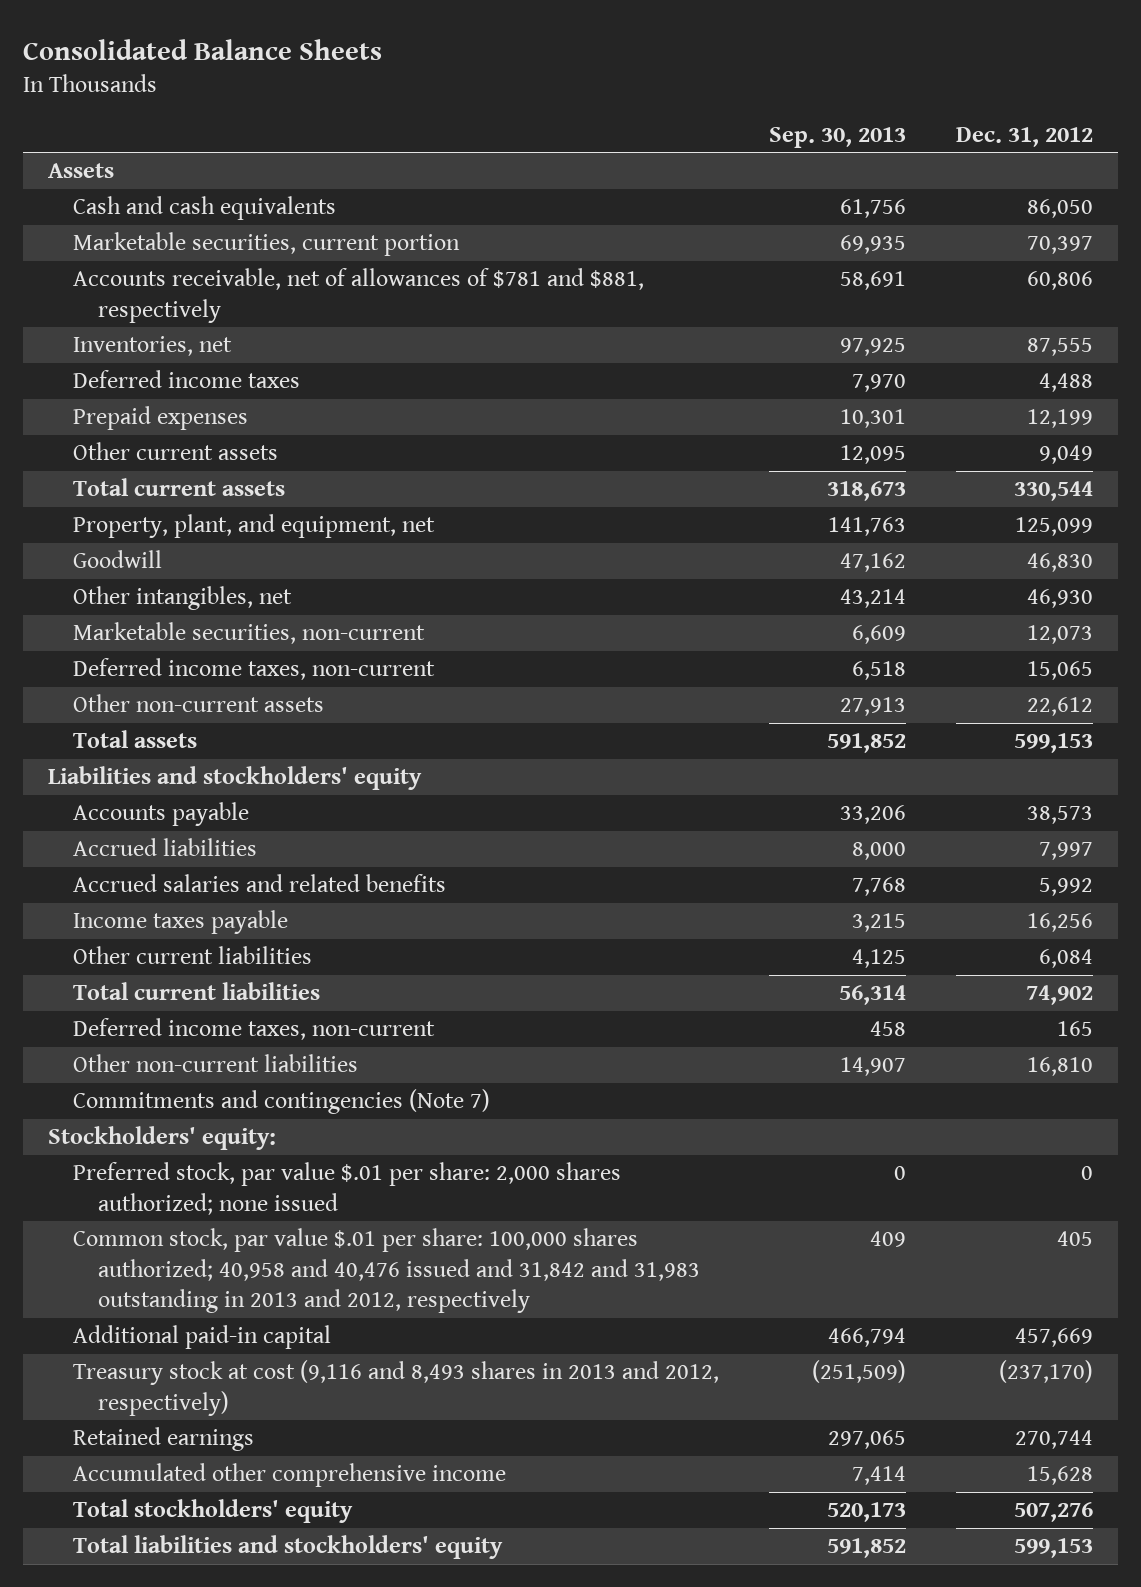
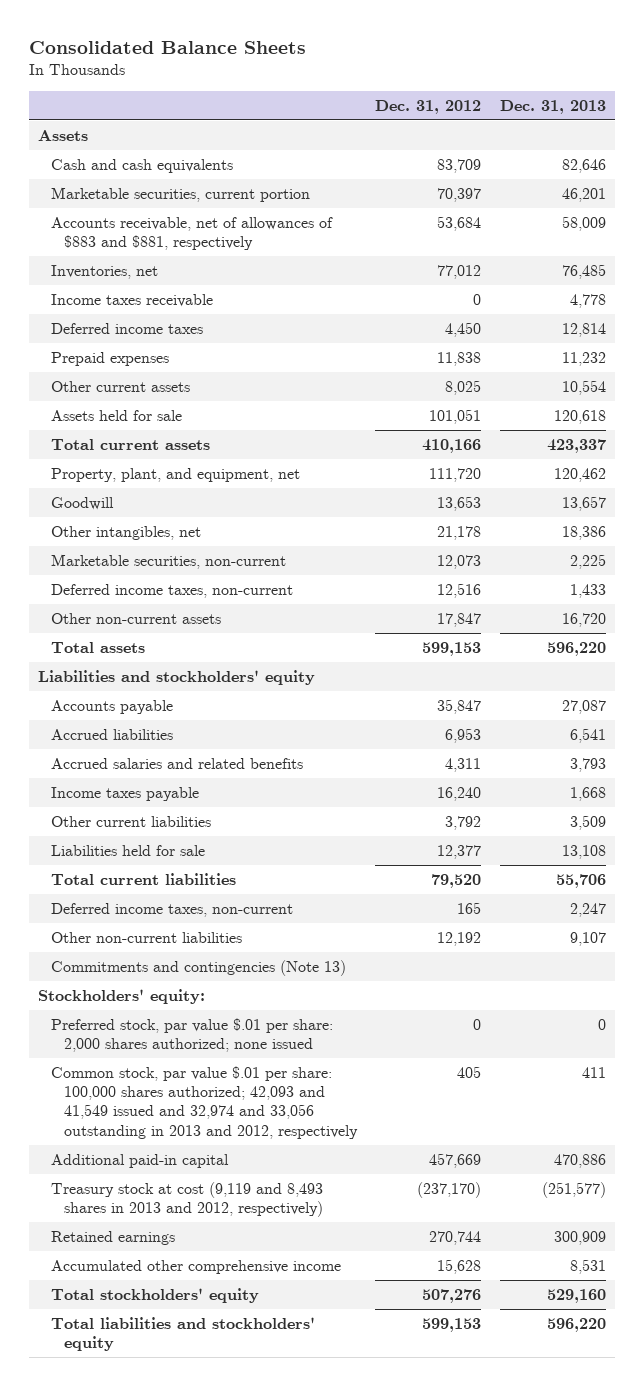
[769,126,907,148] Sep. 30, 2013 -> none
none -> [499,100,606,115] Dec. 31, 2013
[1026,199,1093,219] 86,050 -> [437,158,482,173] 83,709
[73,268,645,323] Accounts receivable, net of allowances of $781 and $881, respectively -> [50,216,333,251] Accounts receivable, net of allowances of $883 and $881, respectively
[1026,271,1093,291] 60,806 -> [437,215,482,231] 53,684
[1026,338,1093,357] 87,555 -> [437,264,482,279] 77,012
none -> [50,293,213,307] Income taxes receivable
[1038,373,1093,393] 4,488 -> [445,321,482,337] 4,450
[1026,409,1093,429] 12,199 -> [437,351,482,366] 11,838
[1038,445,1093,465] 9,049 -> [445,379,482,395] 8,025
none -> [50,409,182,421] Assets held for sale
[1013,481,1093,502] 330,544 -> [422,438,482,453] 410,166
[1014,517,1093,537] 125,099 -> [429,467,482,482] 111,720
[1026,553,1093,573] 46,830 -> [437,495,482,511] 13,653
[1026,589,1093,609] 46,930 -> [437,525,482,540] 21,178
[1026,661,1093,681] 15,065 -> [437,582,482,598] 12,516
[1026,697,1093,717] 22,612 -> [437,612,482,627] 17,847
[1026,806,1093,825] 38,573 -> [437,698,482,714] 35,847
[1038,842,1093,861] 7,997 -> [445,727,482,743] 6,953
[1038,878,1093,897] 5,992 -> [445,757,482,772] 4,311
[1026,913,1093,933] 16,256 -> [437,786,482,801] 16,240
[1038,949,1093,969] 6,084 -> [445,815,482,830] 3,792
none -> [50,844,205,856] Liabilities held for sale
[1025,985,1093,1006] 74,902 -> [431,873,482,888] 79,520
[1026,1057,1093,1077] 16,810 -> [437,931,482,946] 12,192
[73,1089,491,1115] Commitments and contingencies (Note 7) -> [50,959,346,976] Commitments and contingencies (Note 13)
[73,1228,701,1314] Common stock, par value $.01 per share: 100,000 shares authorized; 40,958 and 40,476 issued and 31,842 and 31,983 outstanding in 2013 and 2012, respectively -> [50,1065,358,1139] Common stock, par value $.01 per share: 100,000 shares authorized; 42,093 and 41,549 issued and 32,974 and 33,056 outstanding in 2013 and 2012, respectively
[73,1360,720,1416] Treasury stock at cost (9,116 and 8,493 shares in 2013 and 2012, respectively) -> [50,1181,323,1218] Treasury stock at cost (9,119 and 8,493 shares in 2013 and 2012, respectively)

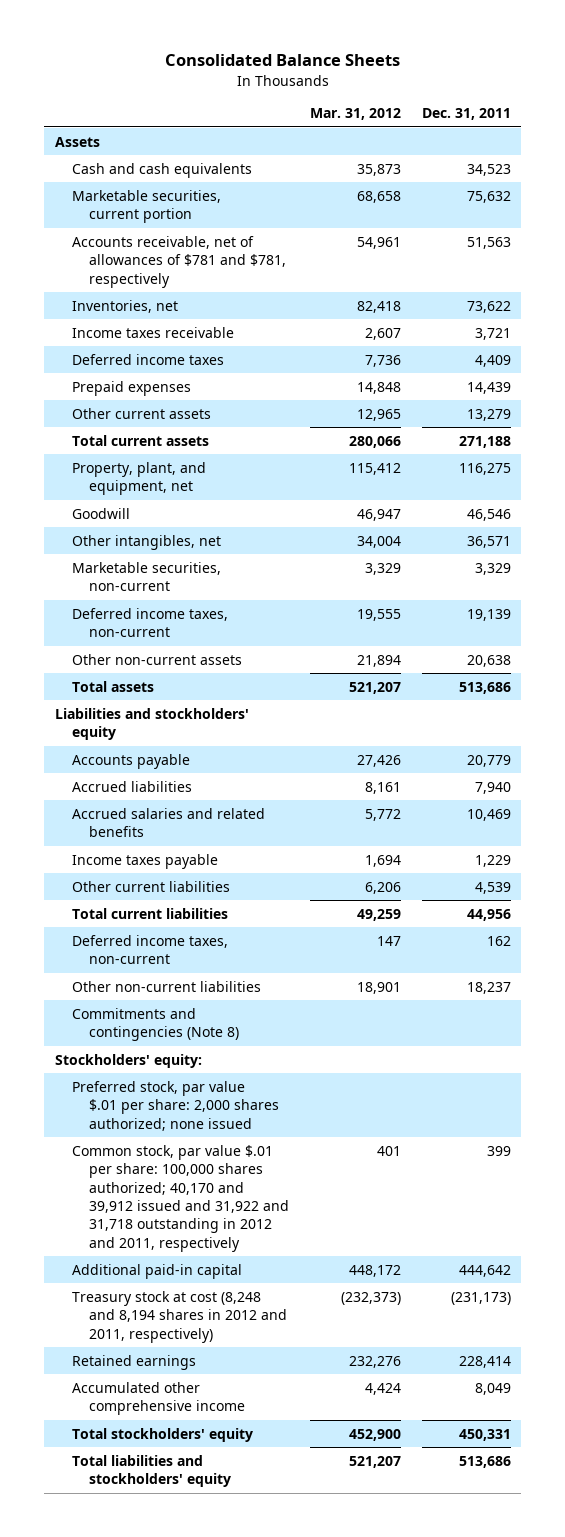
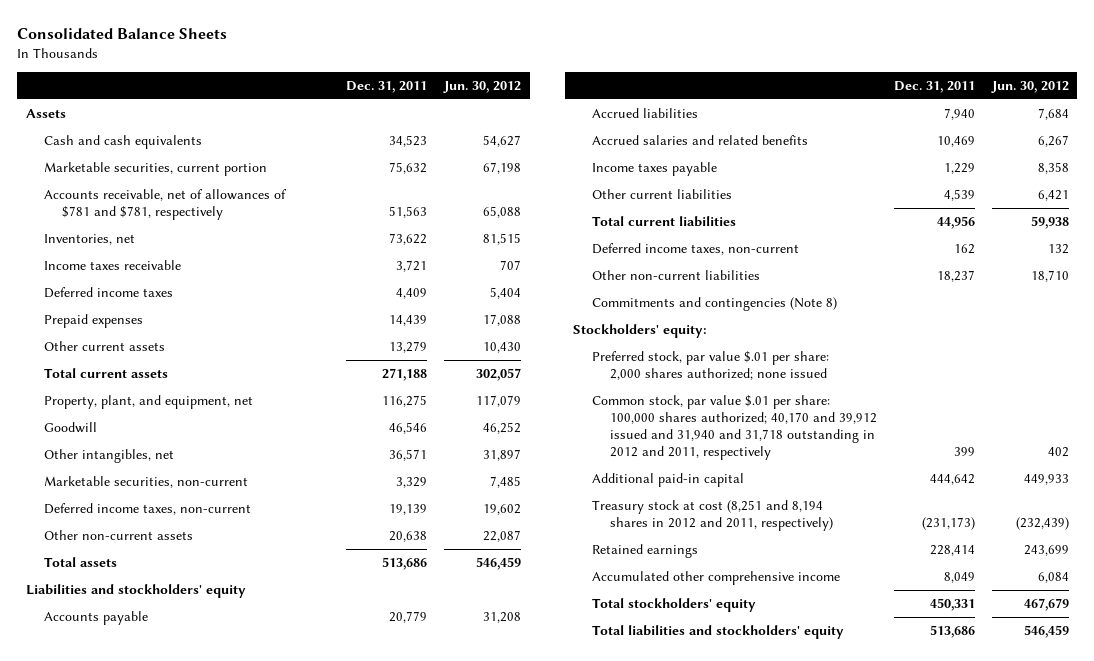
[309,108,401,121] Mar. 31, 2012 -> none
none -> [443,80,522,93] Jun. 30, 2012
[72,1144,290,1252] Common stock, par value $.01 per share: 100,000 shares authorized; 40,170 and 39,912 issued and 31,922 and 31,718 outstanding in 2012 and 2011, respectively -> [591,395,877,460] Common stock, par value $.01 per share: 100,000 shares authorized; 40,170 and 39,912 issued and 31,940 and 31,718 outstanding in 2012 and 2011, respectively
[72,1290,288,1343] Treasury stock at cost (8,248 and 8,194 shares in 2012 and 2011, respectively) -> [591,500,833,532] Treasury stock at cost (8,251 and 8,194 shares in 2012 and 2011, respectively)

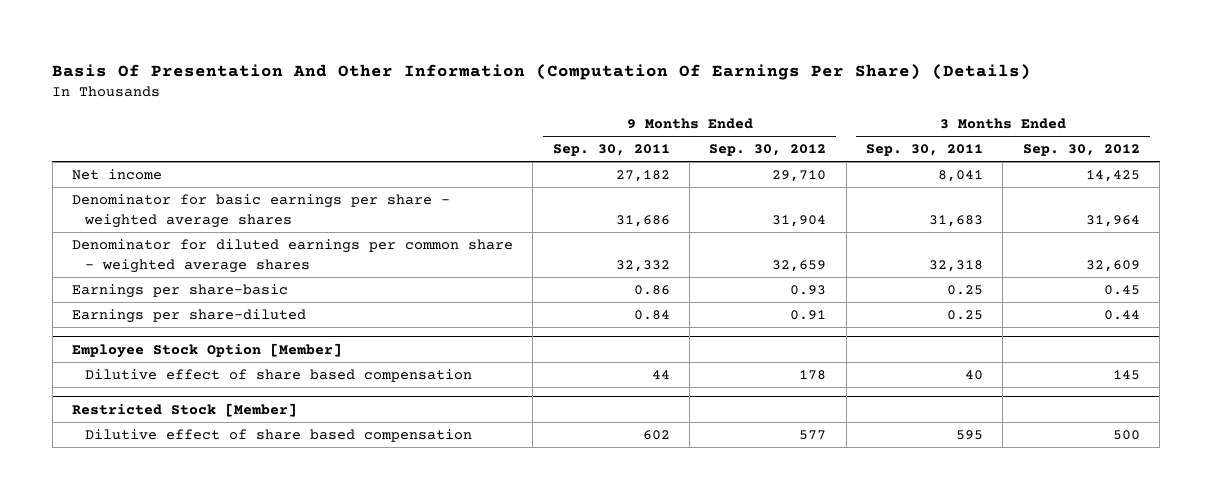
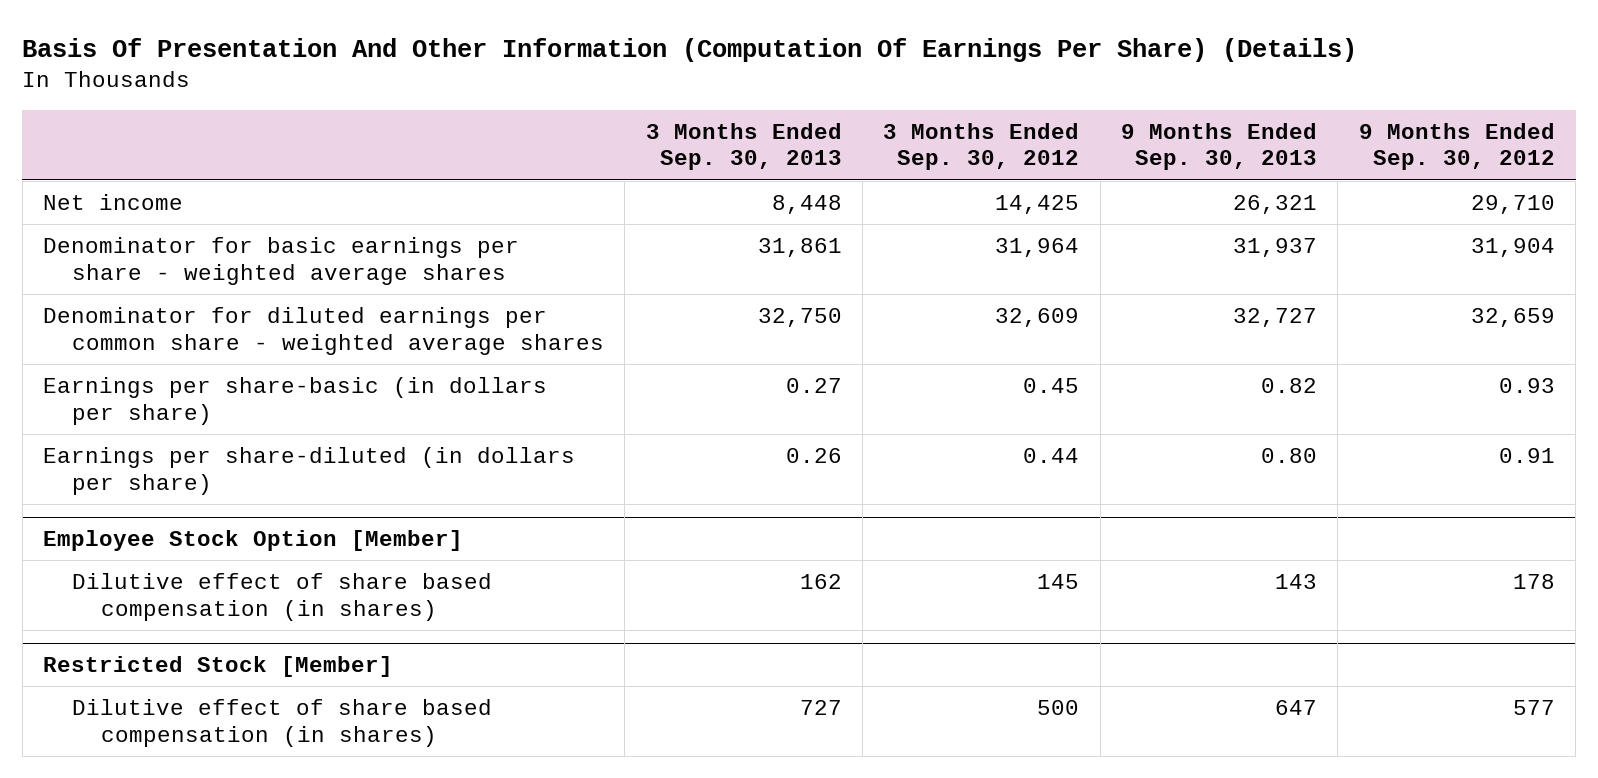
[552,144,670,157] Sep. 30, 2011 -> none
[866,144,984,157] Sep. 30, 2011 -> none
none -> [645,122,842,171] 3 Months Ended Sep. 30, 2013
none -> [1121,122,1318,171] 9 Months Ended Sep. 30, 2013
[71,283,288,298] Earnings per share-basic -> [43,376,548,425] Earnings per share-basic (in dollars per share)
[71,308,306,323] Earnings per share-diluted -> [43,446,576,495] Earnings per share-diluted (in dollars per share)
[85,368,473,382] Dilutive effect of share based compensation -> [72,572,493,621] Dilutive effect of share based compensation (in shares)
[85,428,473,442] Dilutive effect of share based compensation -> [72,698,493,747] Dilutive effect of share based compensation (in shares)

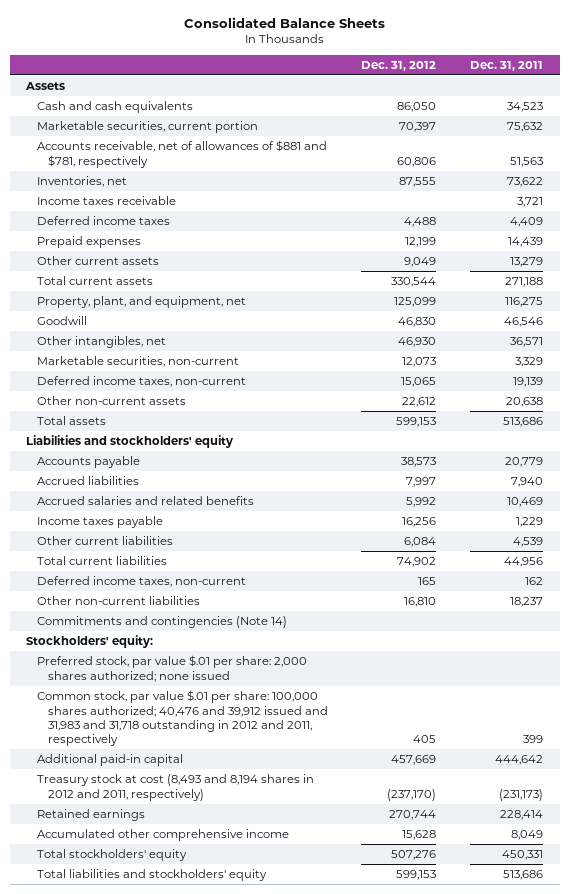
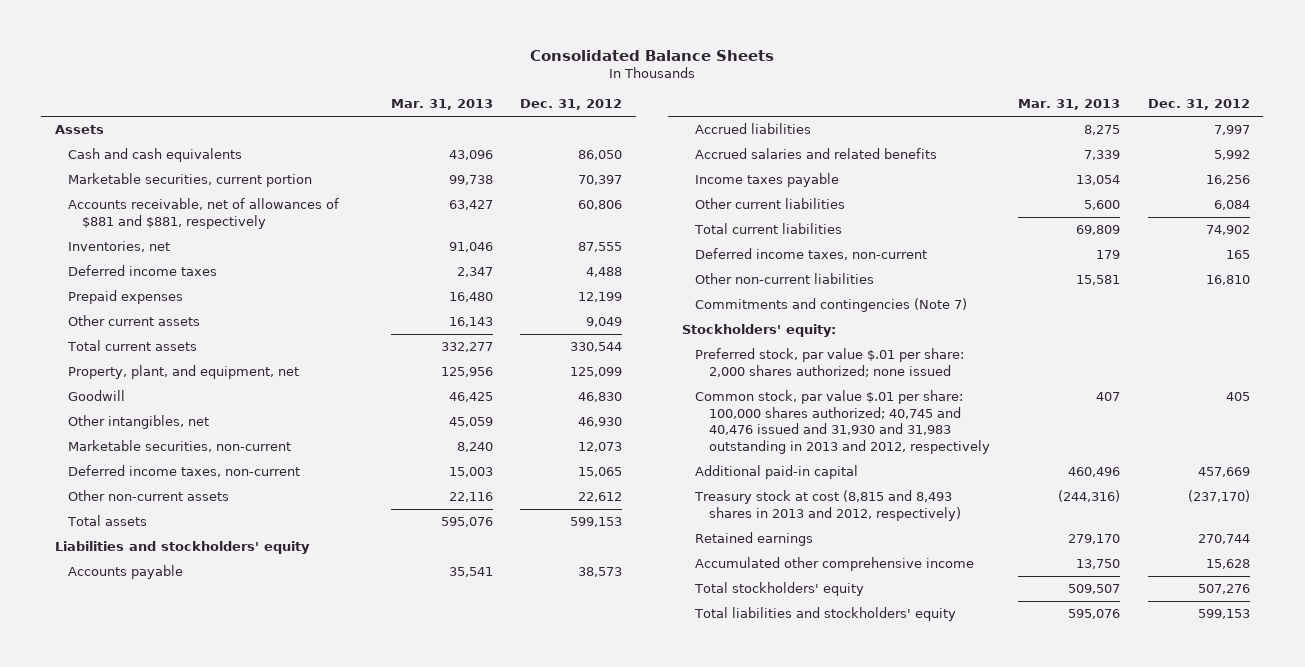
[469,60,543,71] Dec. 31, 2011 -> none
none -> [390,99,493,111] Mar. 31, 2013
[37,140,328,168] Accounts receivable, net of allowances of $881 and $781, respectively -> [68,198,340,229] Accounts receivable, net of allowances of $881 and $881, respectively
[37,196,177,206] Income taxes receivable -> none
[37,616,288,629] Commitments and contingencies (Note 14) -> [695,298,968,313] Commitments and contingencies (Note 7)
[37,690,328,747] Common stock, par value $.01 per share: 100,000 shares authorized; 40,476 and 39,912 issued and 31,983 and 31,718 outstanding in 2012 and 2011, respectively -> [695,390,990,454] Common stock, par value $.01 per share: 100,000 shares authorized; 40,745 and 40,476 issued and 31,930 and 31,983 outstanding in 2013 and 2012, respectively
[37,774,315,801] Treasury stock at cost (8,493 and 8,194 shares in 2012 and 2011, respectively) -> [694,490,961,521] Treasury stock at cost (8,815 and 8,493 shares in 2013 and 2012, respectively)

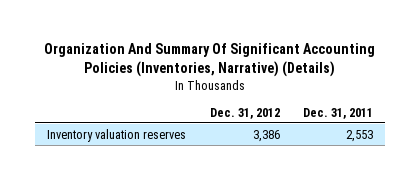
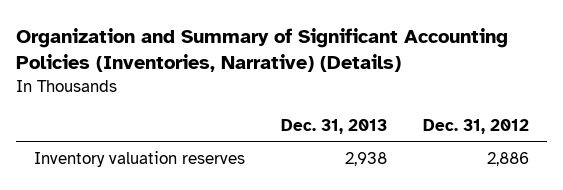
[44,43,376,78] Organization And Summary Of Significant Accounting Policies (Inventories, Narrative) (Details) -> [16,27,509,73] Organization and Summary of Significant Accounting Policies (Inventories, Narrative) (Details)
[303,107,374,119] Dec. 31, 2011 -> none
none -> [281,119,388,135] Dec. 31, 2013
[252,129,280,142] 3,386 -> [487,151,530,166] 2,886

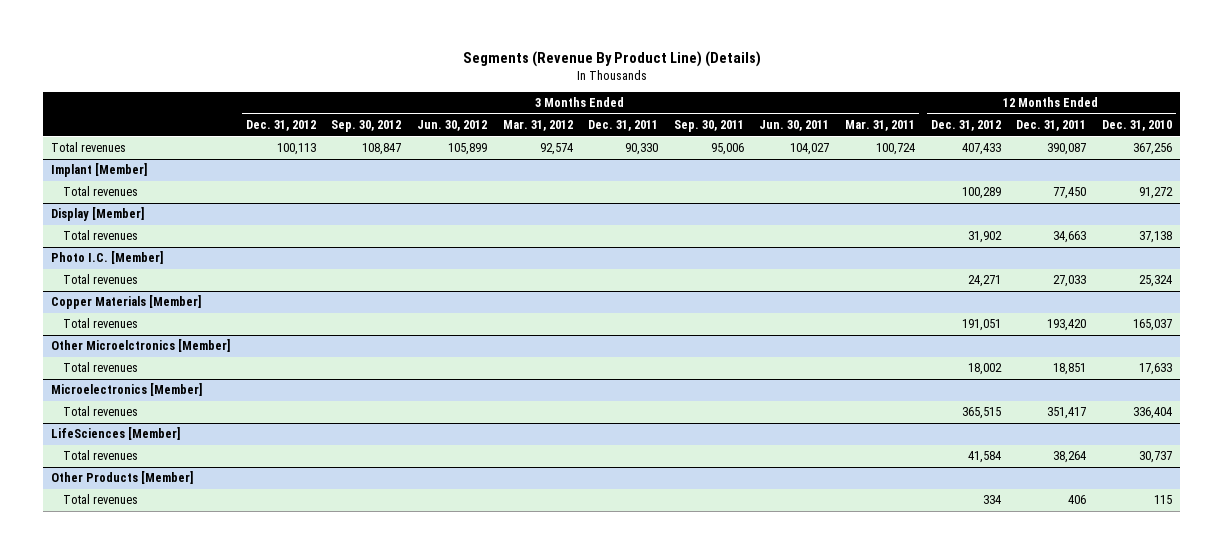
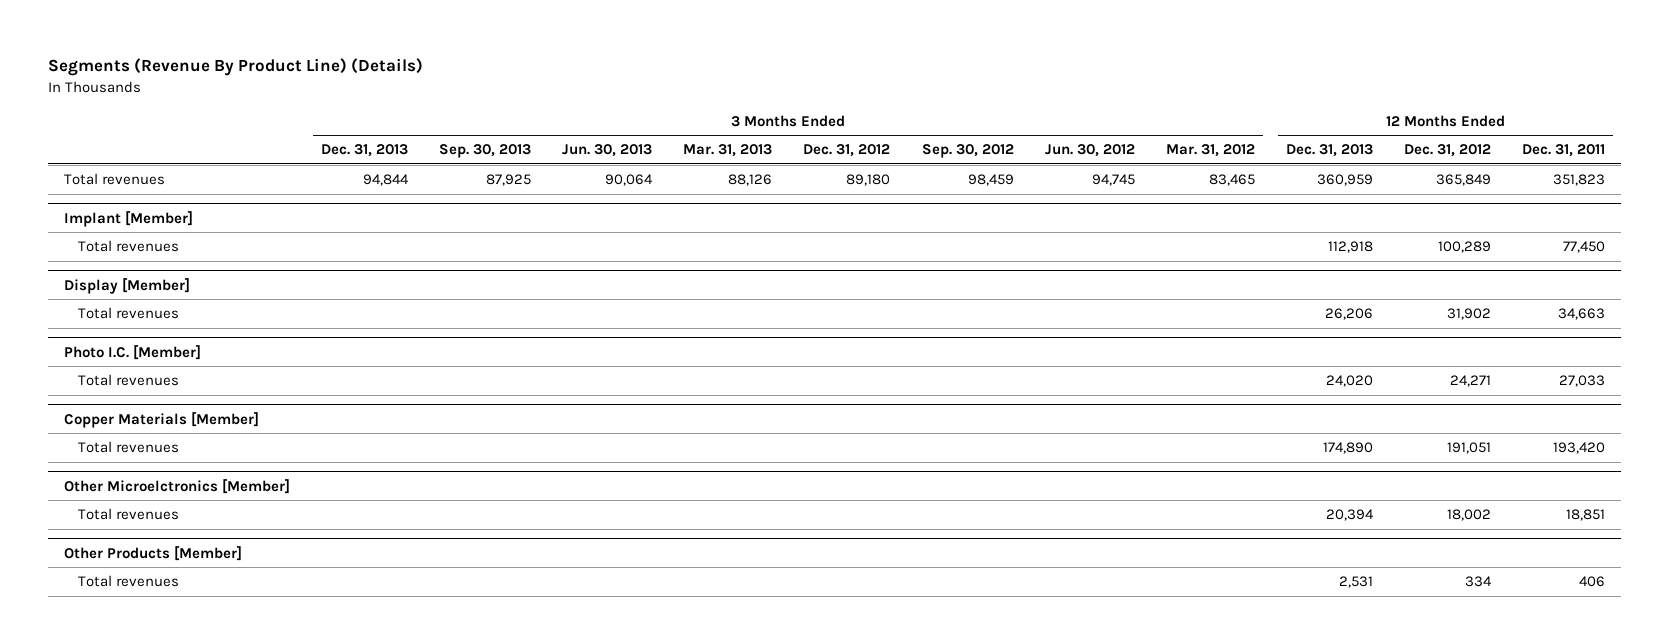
[588,120,659,132] Dec. 31, 2011 -> none
[673,120,744,133] Sep. 30, 2011 -> none
[759,120,830,132] Jun. 30, 2011 -> none
[845,120,916,132] Mar. 31, 2011 -> none
[1101,120,1172,132] Dec. 31, 2010 -> none
none -> [320,144,408,158] Dec. 31, 2013
none -> [439,144,532,159] Sep. 30, 2013
none -> [562,144,653,158] Jun. 30, 2013
none -> [683,144,773,158] Mar. 31, 2013
none -> [1285,144,1373,158] Dec. 31, 2013
[276,143,316,156] 100,113 -> [846,174,891,187] 89,180
[362,143,402,156] 108,847 -> [967,174,1014,187] 98,459
[448,143,488,156] 105,899 -> [1091,174,1135,187] 94,745
[539,143,573,156] 92,574 -> [1208,174,1255,187] 83,465
[961,143,1001,156] 407,433 -> [1436,174,1492,187] 365,849
[1047,143,1087,156] 390,087 -> [1553,174,1606,187] 351,823
[51,383,203,397] Microelectronics [Member] -> none
[62,406,138,417] Total revenues -> none
[51,427,181,441] LifeSciences [Member] -> none
[62,450,138,461] Total revenues -> none

